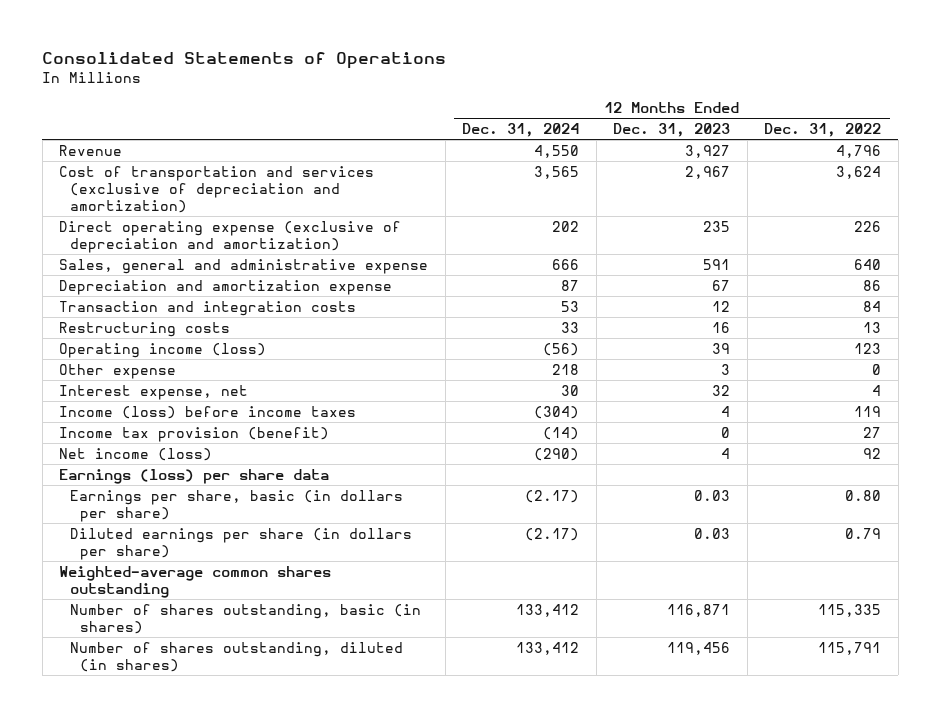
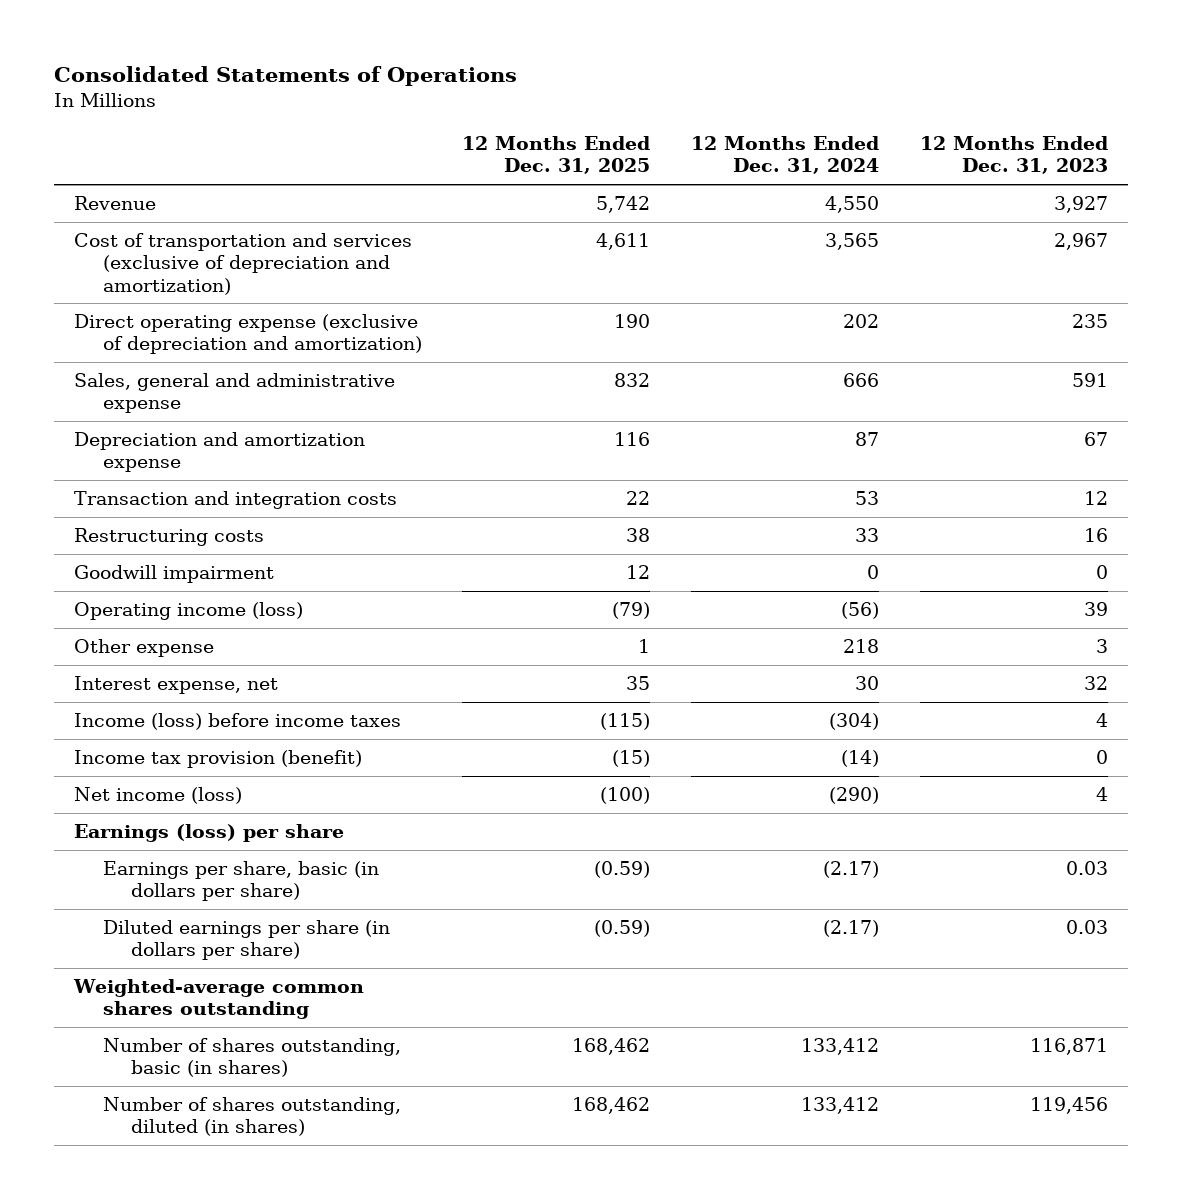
[764,122,882,137] Dec. 31, 2022 -> none
none -> [462,136,651,175] 12 Months Ended Dec. 31, 2025
none -> [73,565,274,584] Goodwill impairment
[59,468,330,484] Earnings (loss) per share data -> [73,824,344,843] Earnings (loss) per share

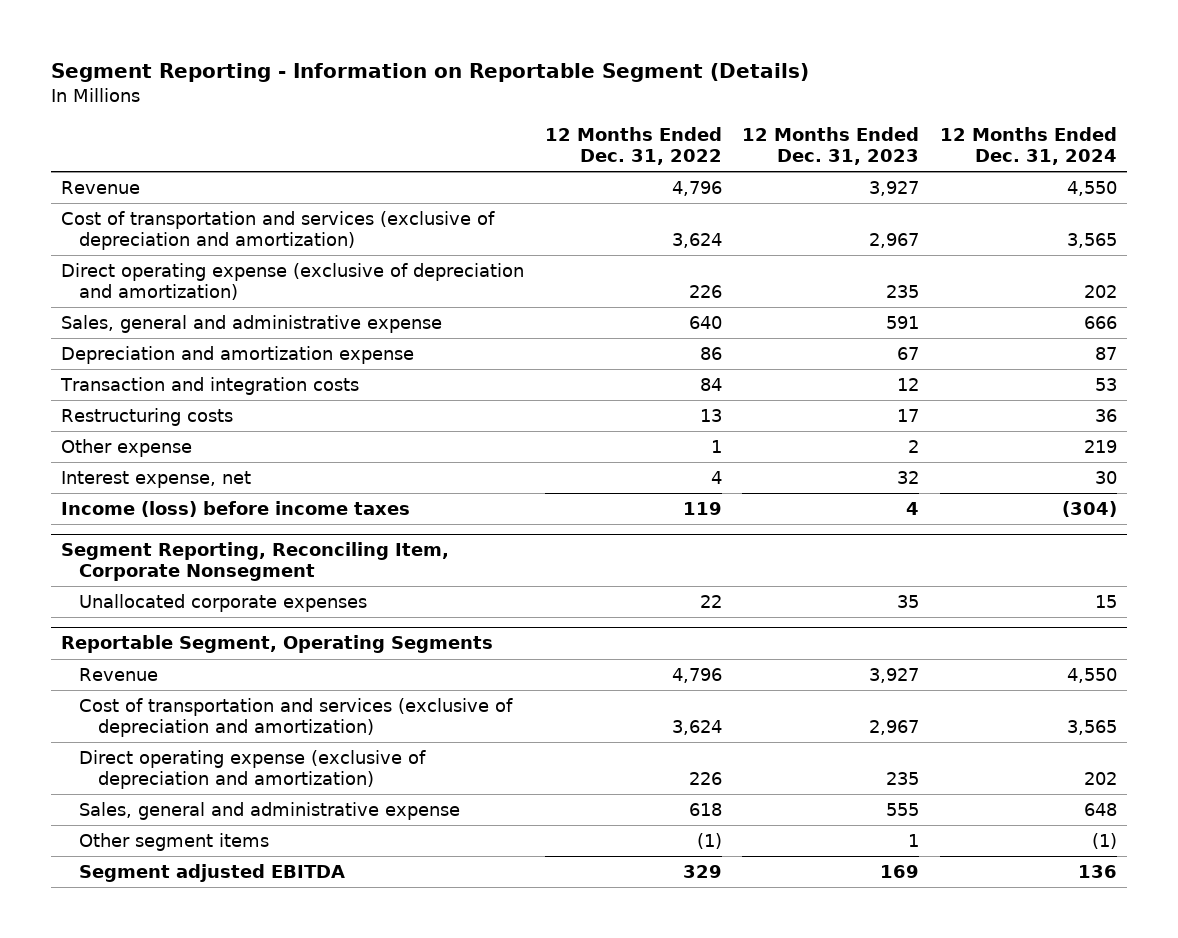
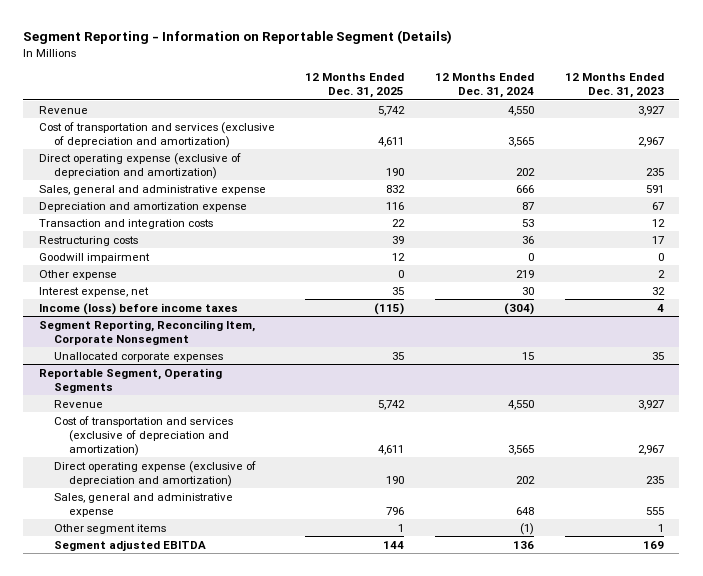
[544,127,722,166] 12 Months Ended Dec. 31, 2022 -> none
none -> [305,73,405,99] 12 Months Ended Dec. 31, 2025
none -> [38,252,150,263] Goodwill impairment

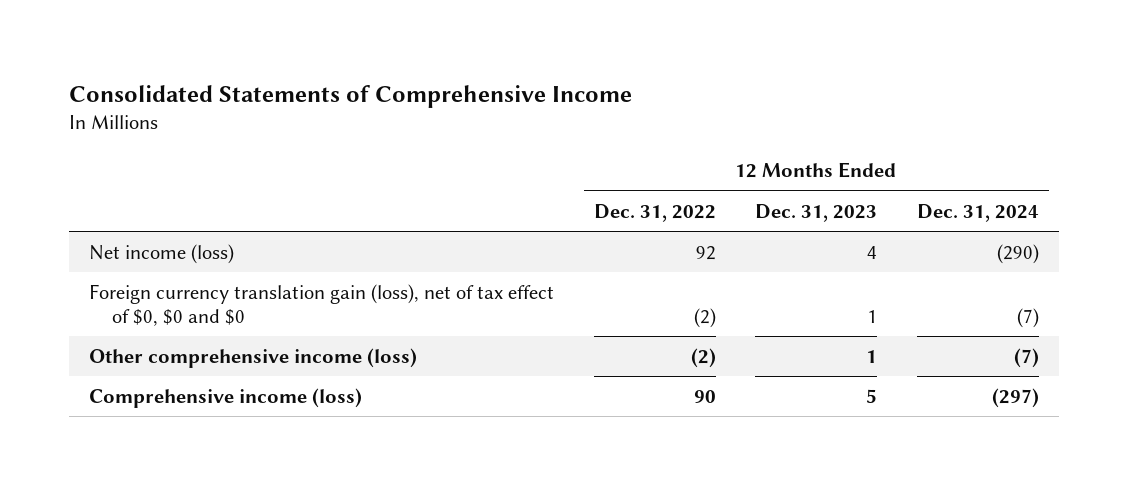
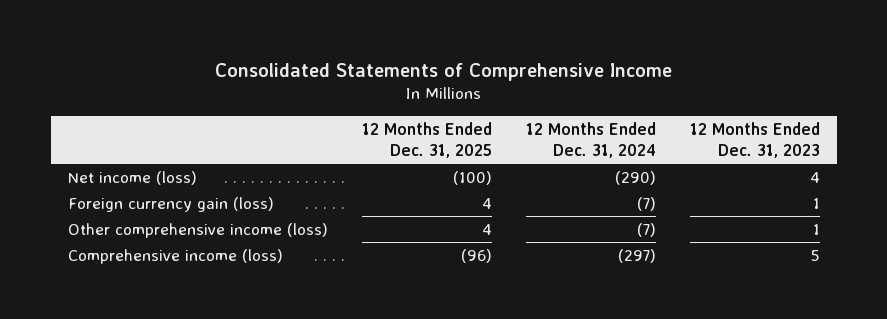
[593,203,716,222] Dec. 31, 2022 -> none
none -> [361,121,492,158] 12 Months Ended Dec. 31, 2025
[89,283,555,326] Foreign currency translation gain (loss), net of tax effect of $0, $0 and $0 -> [67,196,274,212] Foreign currency gain (loss)

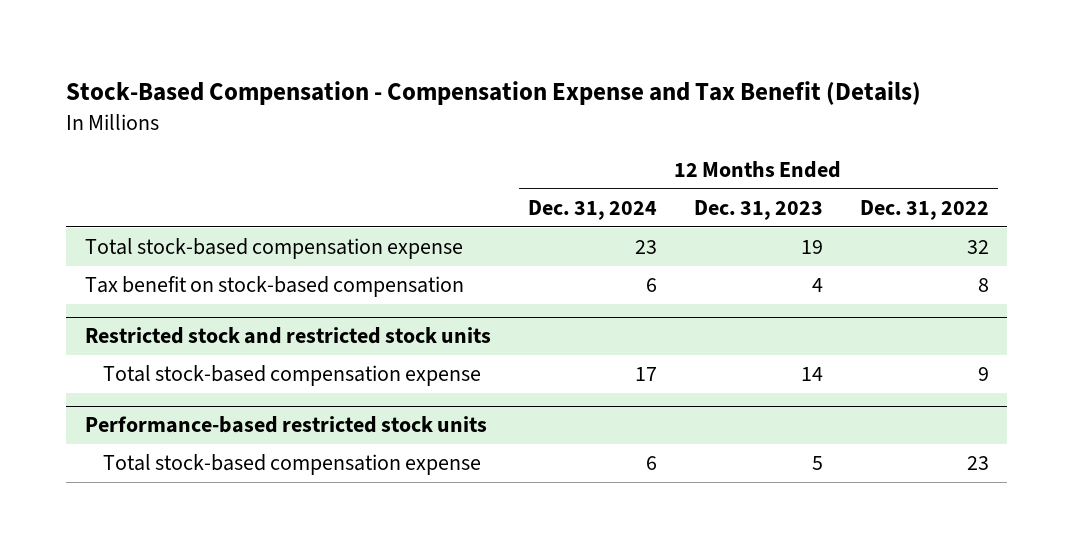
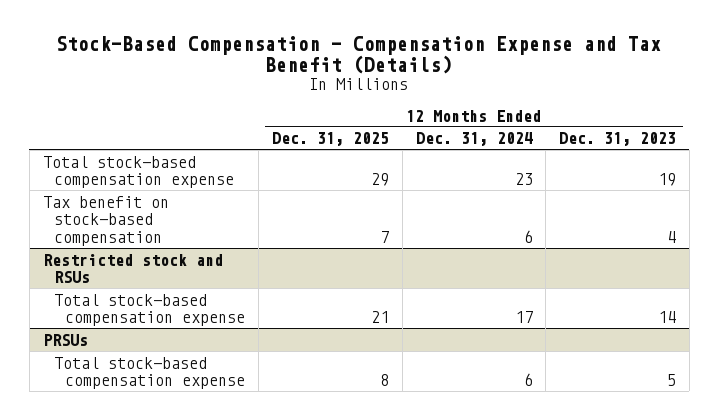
[859,199,989,220] Dec. 31, 2022 -> none
none -> [271,132,389,147] Dec. 31, 2025
[84,327,491,345] Restricted stock and restricted stock units -> [42,253,223,284] Restricted stock and RSUs
[84,416,487,434] Performance-based restricted stock units -> [42,333,88,346] PRSUs

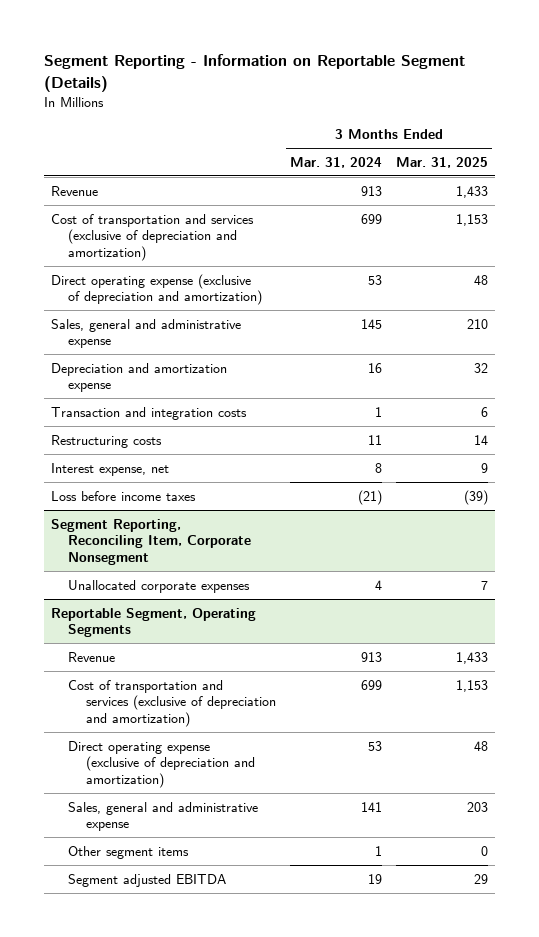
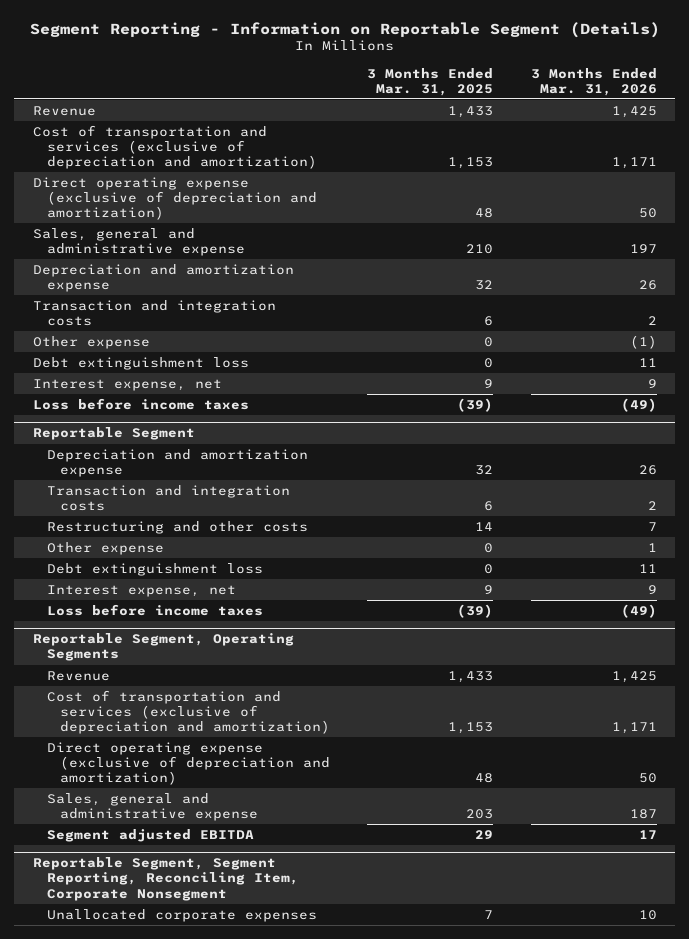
[289,156,382,168] Mar. 31, 2024 -> none
none -> [530,67,657,96] 3 Months Ended Mar. 31, 2026
[51,434,163,448] Restructuring costs -> none
none -> [32,335,150,349] Other expense
none -> [32,356,249,370] Debt extinguishment loss
[51,518,252,565] Segment Reporting, Reconciling Item, Corporate Nonsegment -> none
[68,579,251,593] Unallocated corporate expenses -> none
none -> [32,427,195,441] Reportable Segment
none -> [46,448,308,477] Depreciation and amortization expense
none -> [46,484,290,511] Transaction and integration costs
none -> [46,520,308,534] Restructuring and other costs
none -> [46,541,164,555] Other expense
none -> [46,562,263,576] Debt extinguishment loss
none -> [46,584,236,597] Interest expense, net
none -> [46,603,263,616] Loss before income taxes
[68,845,190,859] Other segment items -> none
none -> [32,857,299,901] Reportable Segment, Segment Reporting, Reconciling Item, Corporate Nonsegment
none -> [46,908,317,922] Unallocated corporate expenses

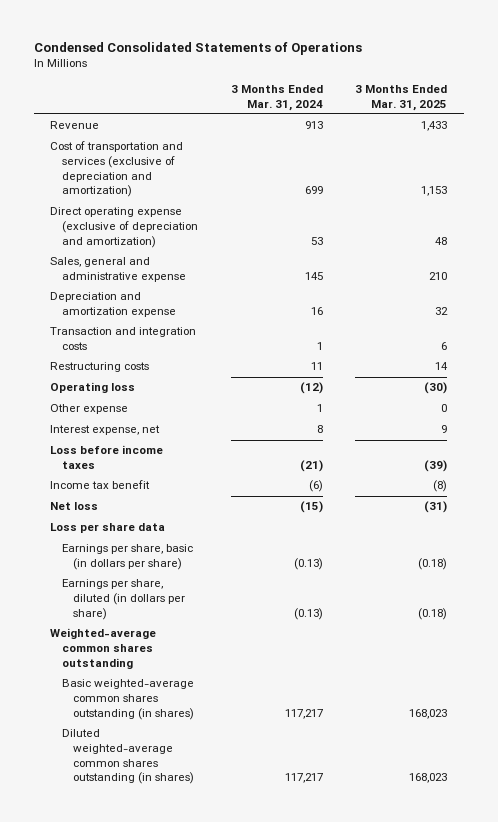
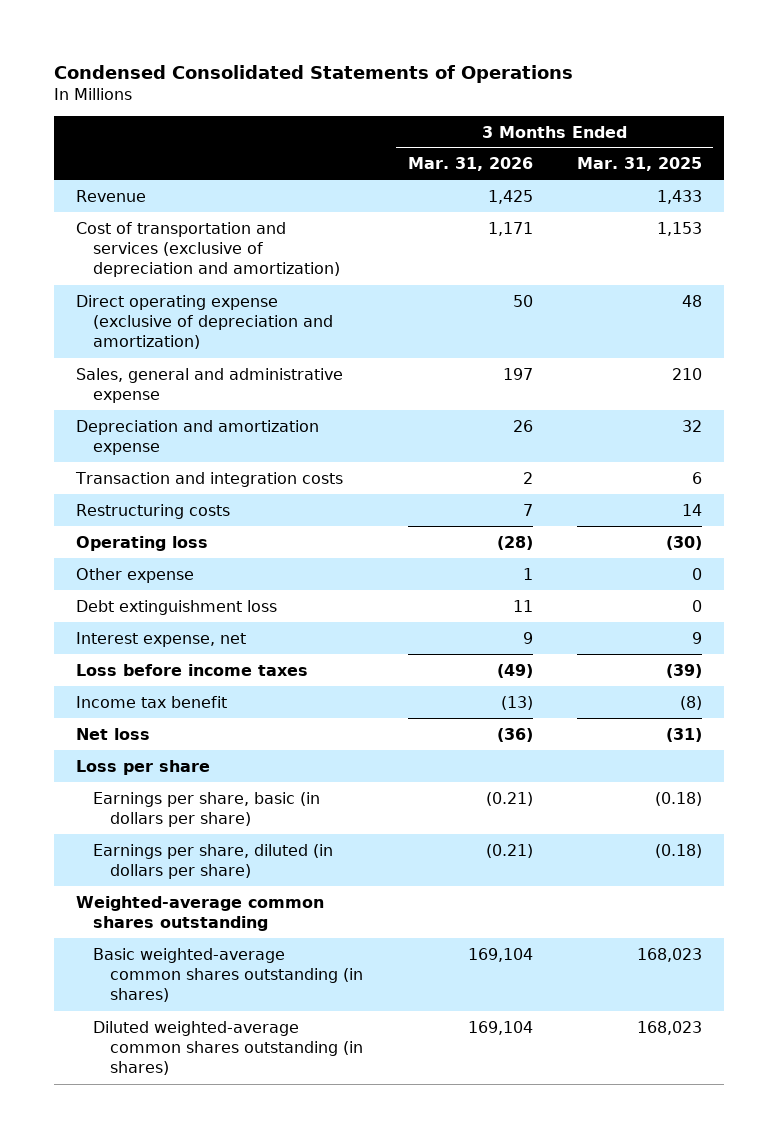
[230,84,323,111] 3 Months Ended Mar. 31, 2024 -> none
none -> [407,157,533,172] Mar. 31, 2026
none -> [76,599,278,615] Debt extinguishment loss
[50,523,166,534] Loss per share data -> [76,759,211,775] Loss per share

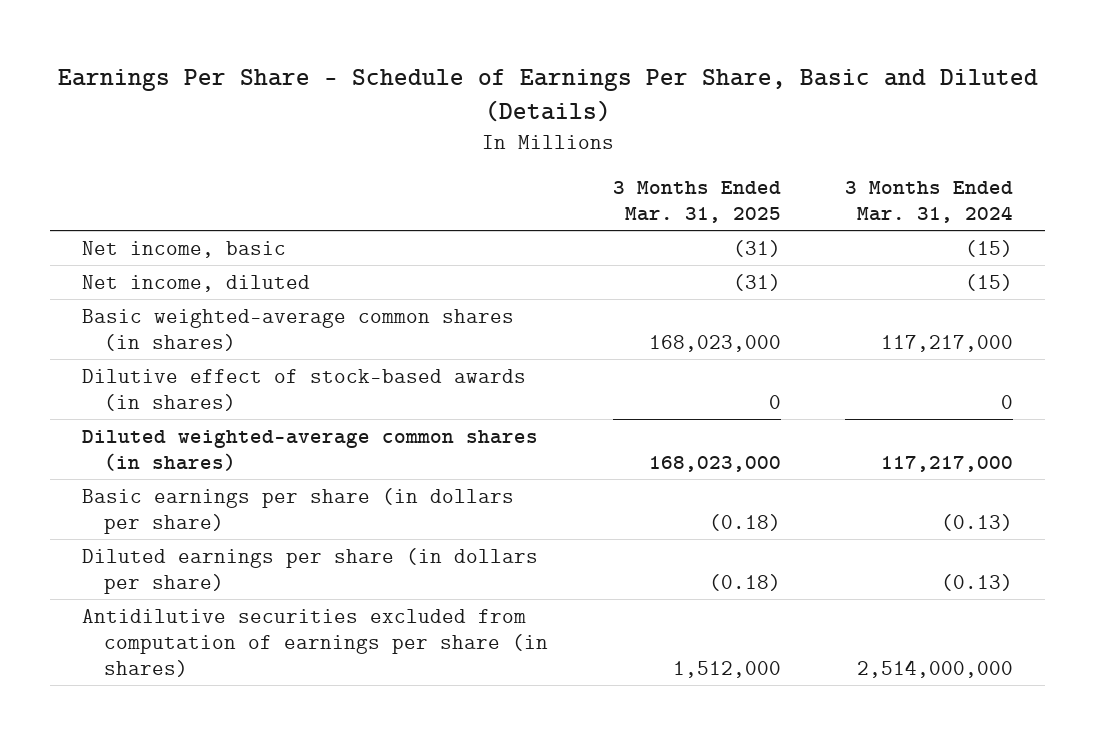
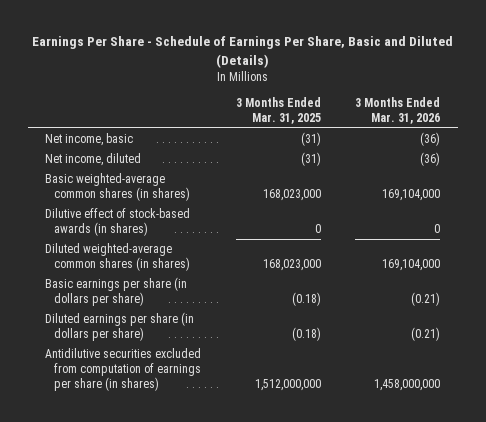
[844,181,1013,224] 3 Months Ended Mar. 31, 2024 -> none
none -> [355,97,441,124] 3 Months Ended Mar. 31, 2026
[672,660,781,678] 1,512,000 -> [254,378,321,391] 1,512,000,000

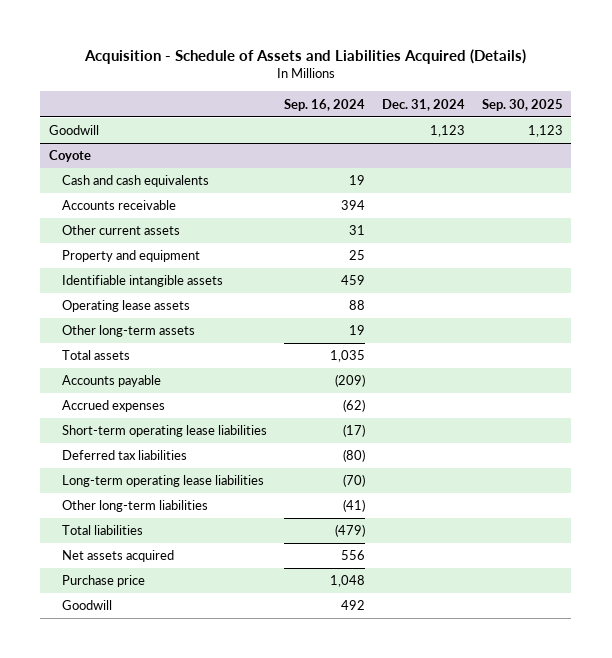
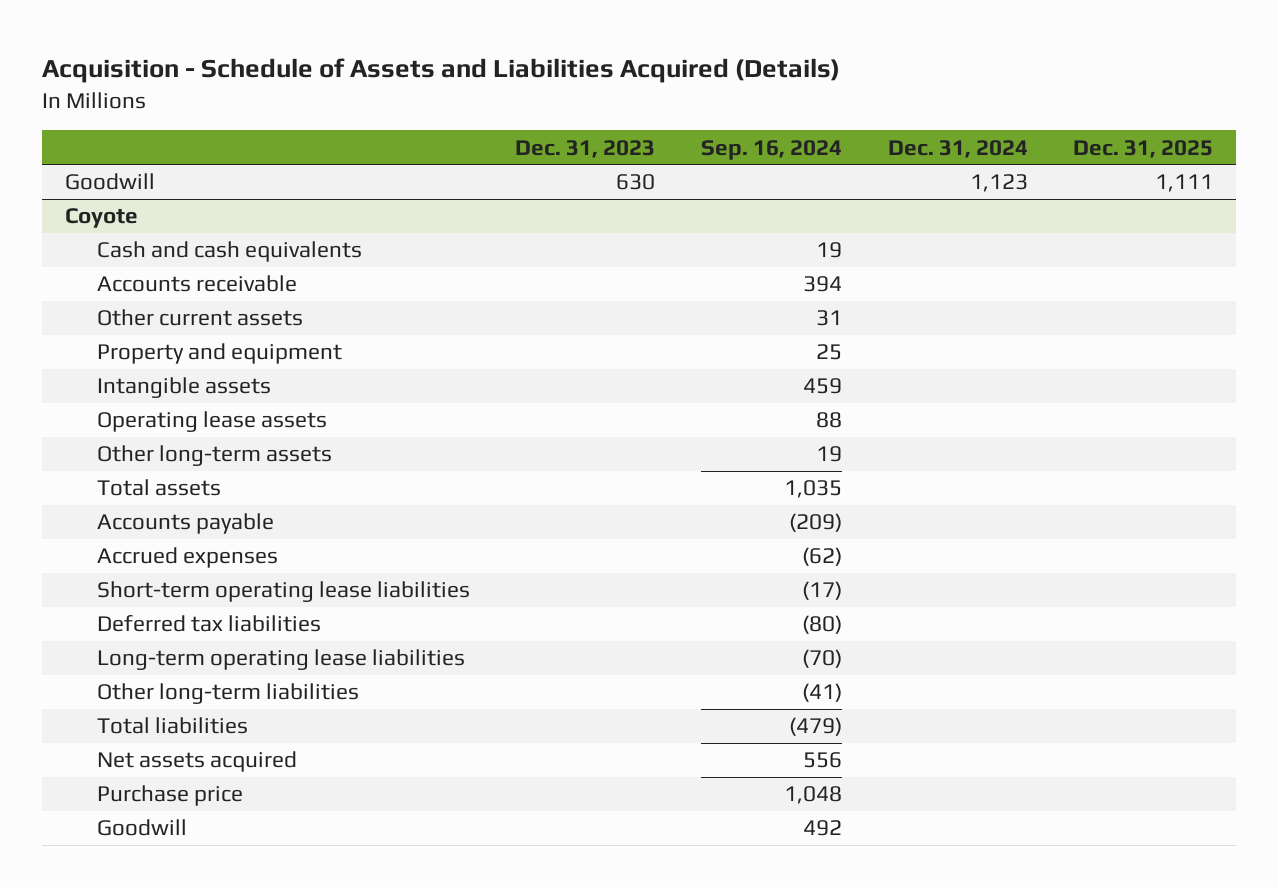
[481,98,563,111] Sep. 30, 2025 -> none
none -> [515,139,656,158] Dec. 31, 2023
none -> [1073,139,1214,158] Dec. 31, 2025
[62,275,224,288] Identifiable intangible assets -> [96,377,271,399] Intangible assets

